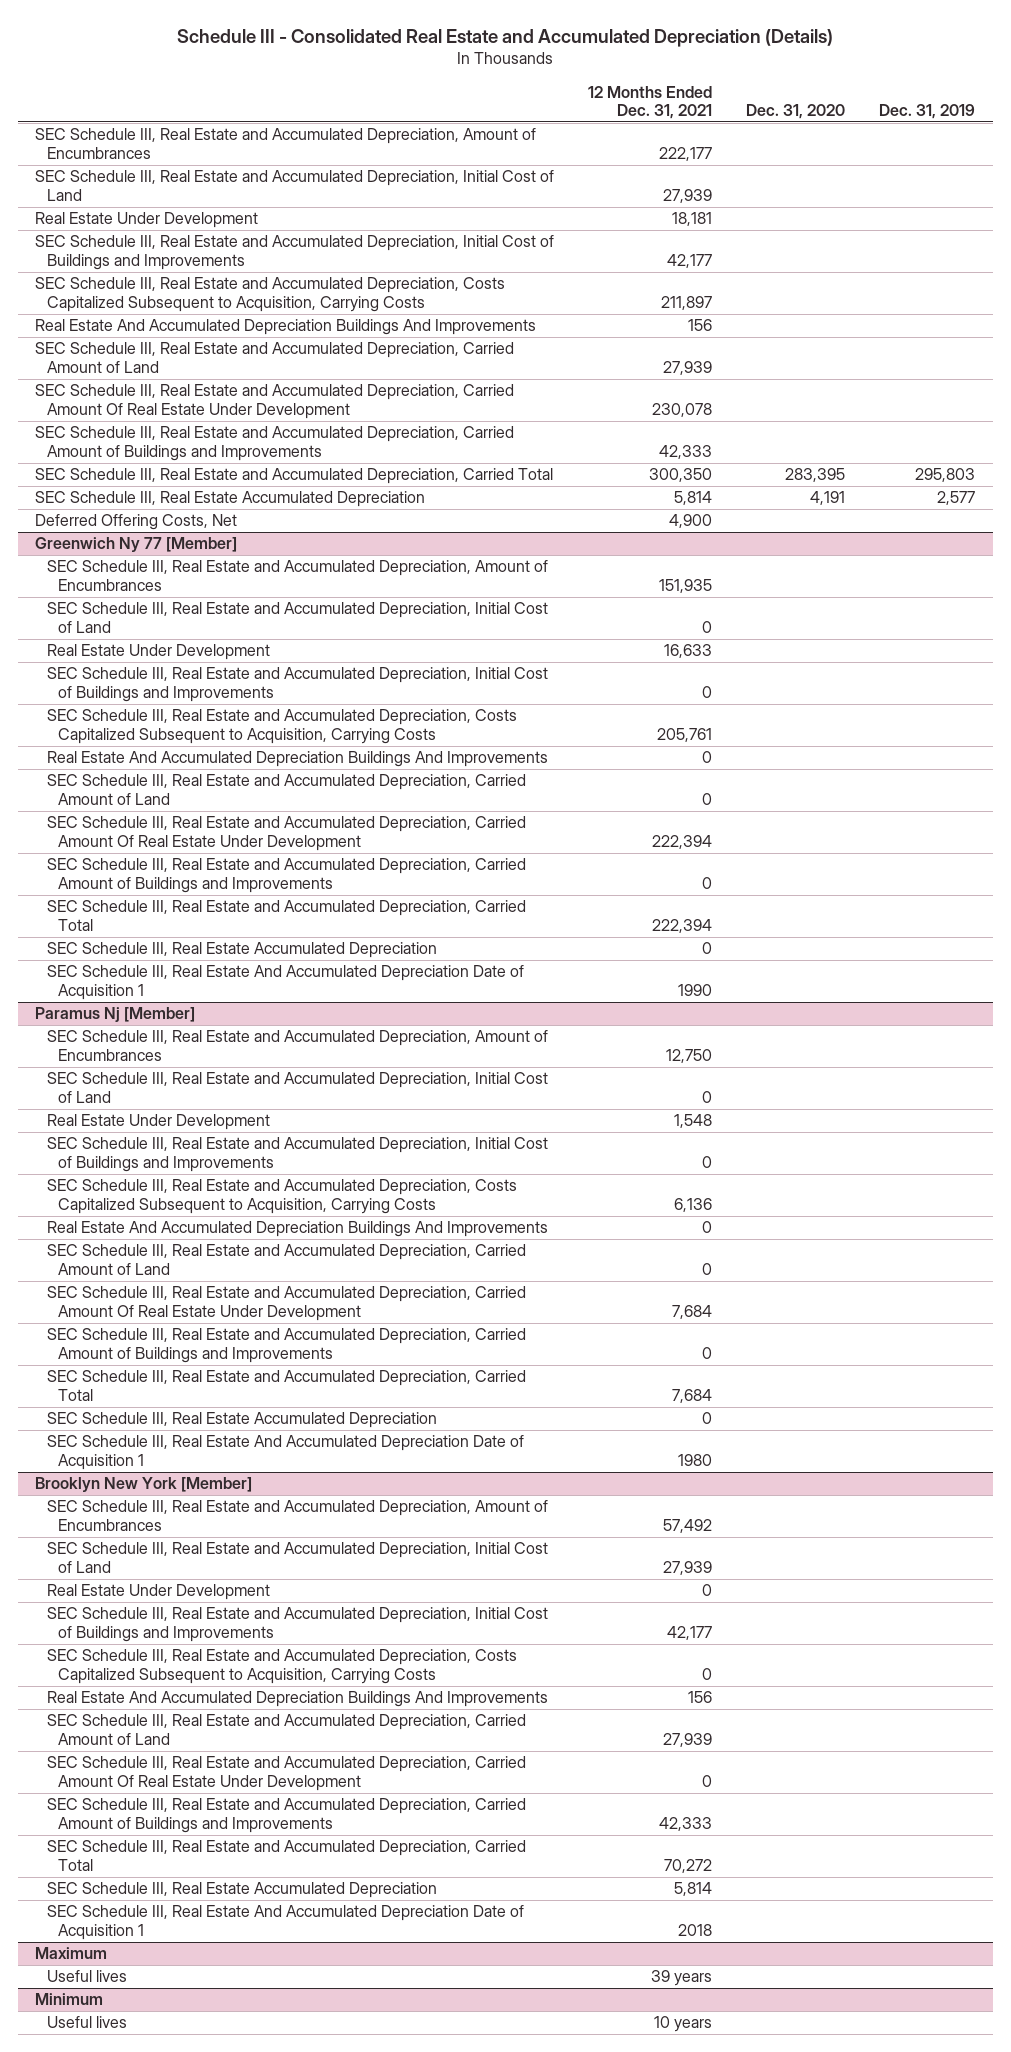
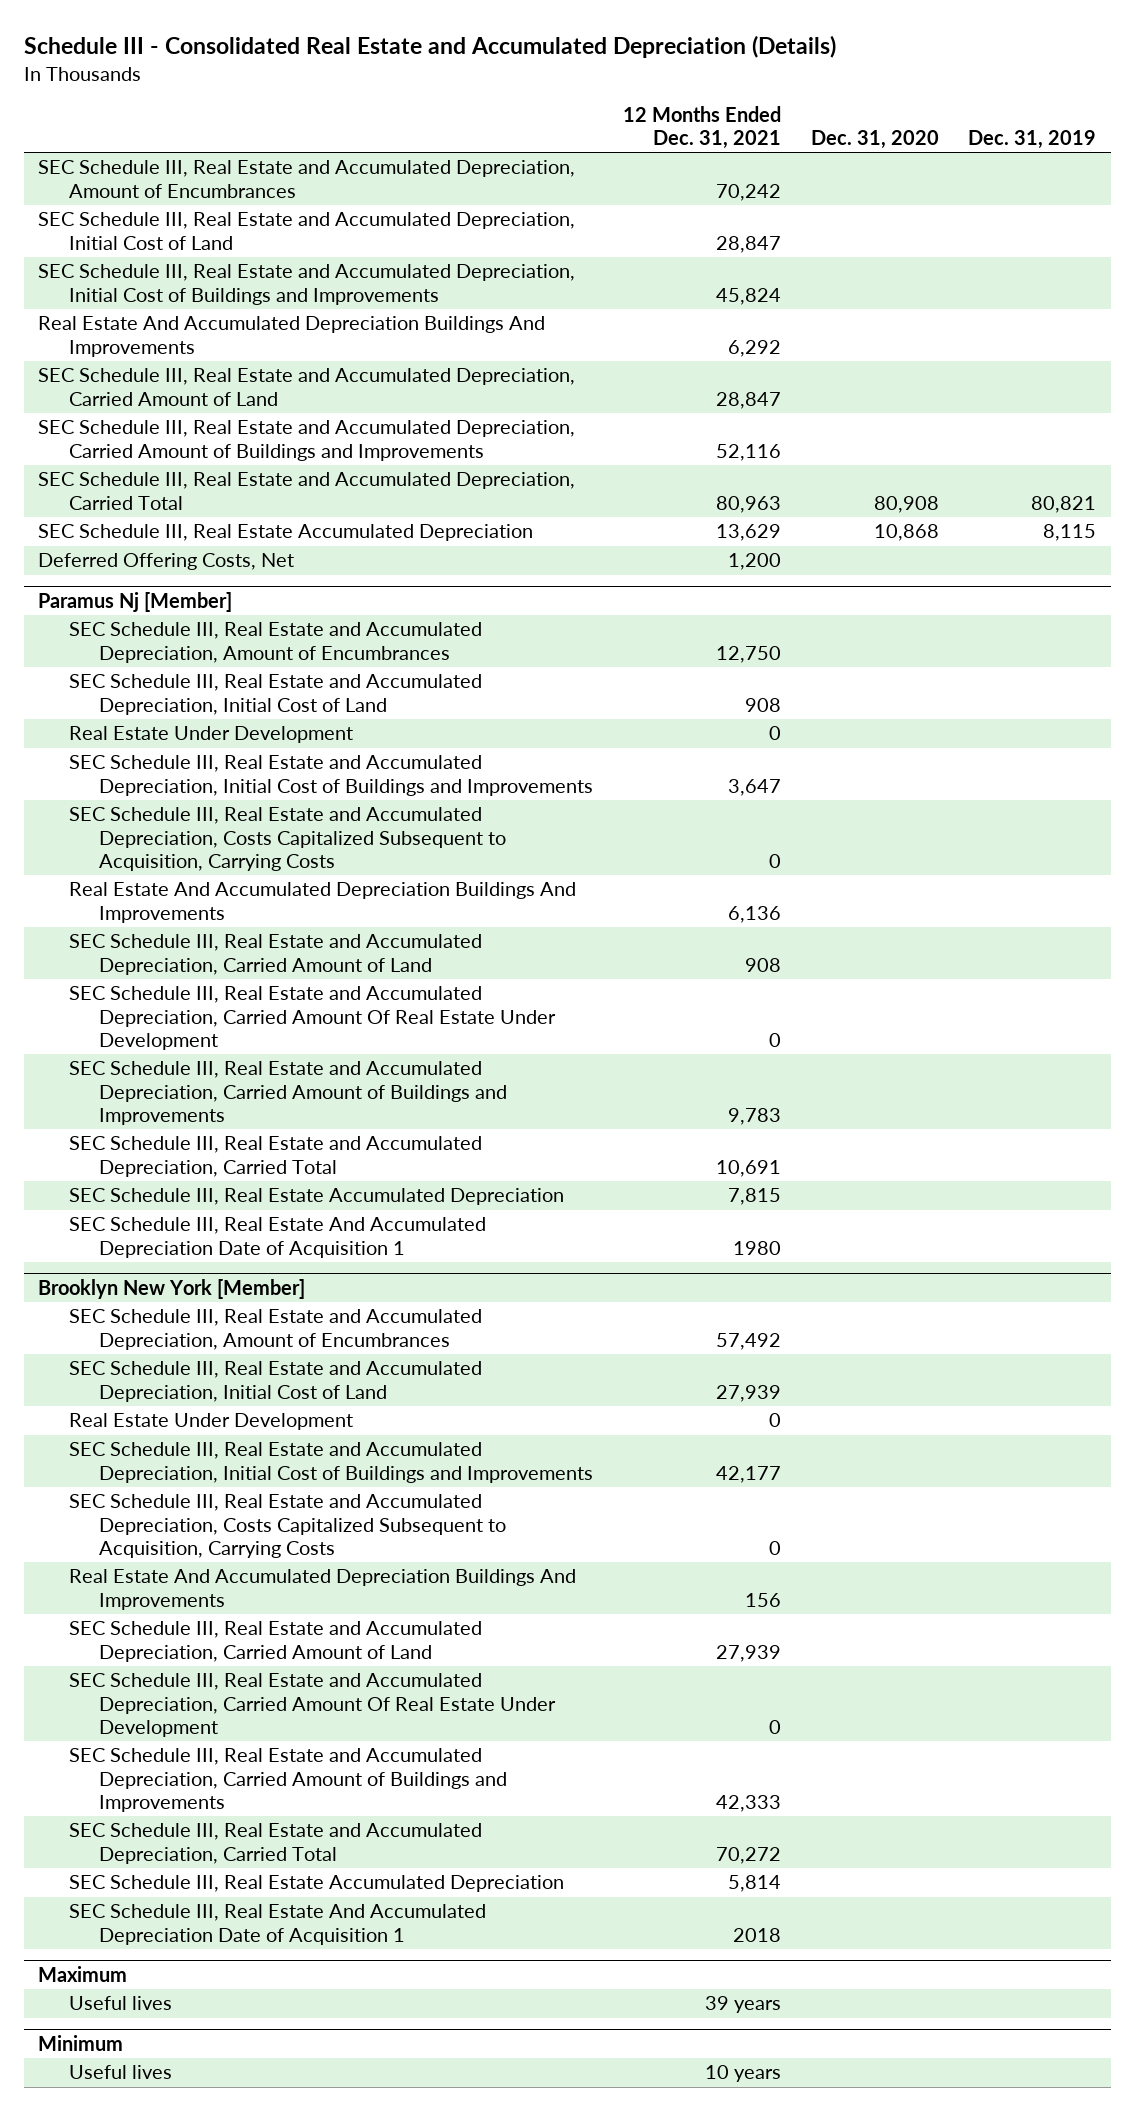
[35,212,259,229] Real Estate Under Development -> none
[35,277,506,312] SEC Schedule III, Real Estate and Accumulated Depreciation, Costs Capitalized Subsequent to Acquisition, Carrying Costs -> none
[35,384,515,419] SEC Schedule III, Real Estate and Accumulated Depreciation, Carried Amount Of Real Estate Under Development -> none
[35,537,238,553] Greenwich Ny 77 [Member] -> none
[46,560,548,591] SEC Schedule III, Real Estate and Accumulated Depreciation, Amount of Encumbrances -> none
[46,602,548,633] SEC Schedule III, Real Estate and Accumulated Depreciation, Initial Cost of Land -> none
[46,644,270,661] Real Estate Under Development -> none
[46,667,548,702] SEC Schedule III, Real Estate and Accumulated Depreciation, Initial Cost of Buildings and Improvements -> none
[46,709,517,744] SEC Schedule III, Real Estate and Accumulated Depreciation, Costs Capitalized Subsequent to Acquisition, Carrying Costs -> none
[46,751,548,768] Real Estate And Accumulated Depreciation Buildings And Improvements -> none
[46,774,526,805] SEC Schedule III, Real Estate and Accumulated Depreciation, Carried Amount of Land -> none
[46,816,526,851] SEC Schedule III, Real Estate and Accumulated Depreciation, Carried Amount Of Real Estate Under Development -> none
[46,858,526,893] SEC Schedule III, Real Estate and Accumulated Depreciation, Carried Amount of Buildings and Improvements -> none
[46,900,526,931] SEC Schedule III, Real Estate and Accumulated Depreciation, Carried Total -> none
[46,942,437,959] SEC Schedule III, Real Estate Accumulated Depreciation -> none
[46,965,524,1000] SEC Schedule III, Real Estate And Accumulated Depreciation Date of Acquisition 1 -> none
[659,146,713,161] 222,177 -> [715,183,781,201] 70,242
[663,188,713,203] 27,939 -> [715,235,781,253] 28,847
[667,253,713,268] 42,177 -> [715,287,781,305] 45,824
[688,319,713,332] 156 -> [727,339,781,357] 6,292
[663,360,713,375] 27,939 -> [715,391,781,409] 28,847
[659,444,713,459] 42,333 -> [715,443,781,461] 52,116
[649,468,713,483] 300,350 -> [715,495,781,513] 80,963
[785,468,846,483] 283,395 -> [873,495,939,513] 80,908
[915,468,976,483] 295,803 -> [1031,495,1097,513] 80,821
[674,491,713,506] 5,814 -> [715,524,781,542] 13,629
[810,491,846,506] 4,191 -> [873,524,939,542] 10,868
[937,491,976,506] 2,577 -> [1043,524,1097,542] 8,115
[669,514,713,529] 4,900 -> [727,553,781,571] 1,200
[702,1090,713,1103] 0 -> [744,697,781,712] 908
[674,1114,713,1129] 1,548 -> [768,726,781,741] 0
[702,1155,713,1168] 0 -> [727,778,781,796] 3,647
[674,1197,713,1212] 6,136 -> [768,853,781,868] 0
[702,1221,713,1234] 0 -> [727,905,781,923] 6,136
[702,1262,713,1275] 0 -> [744,957,781,972] 908
[672,1304,713,1319] 7,684 -> [768,1032,781,1047] 0
[702,1346,713,1359] 0 -> [727,1107,781,1125] 9,783
[672,1388,713,1403] 7,684 -> [715,1159,781,1177] 10,691
[702,1412,713,1425] 0 -> [727,1188,781,1206] 7,815

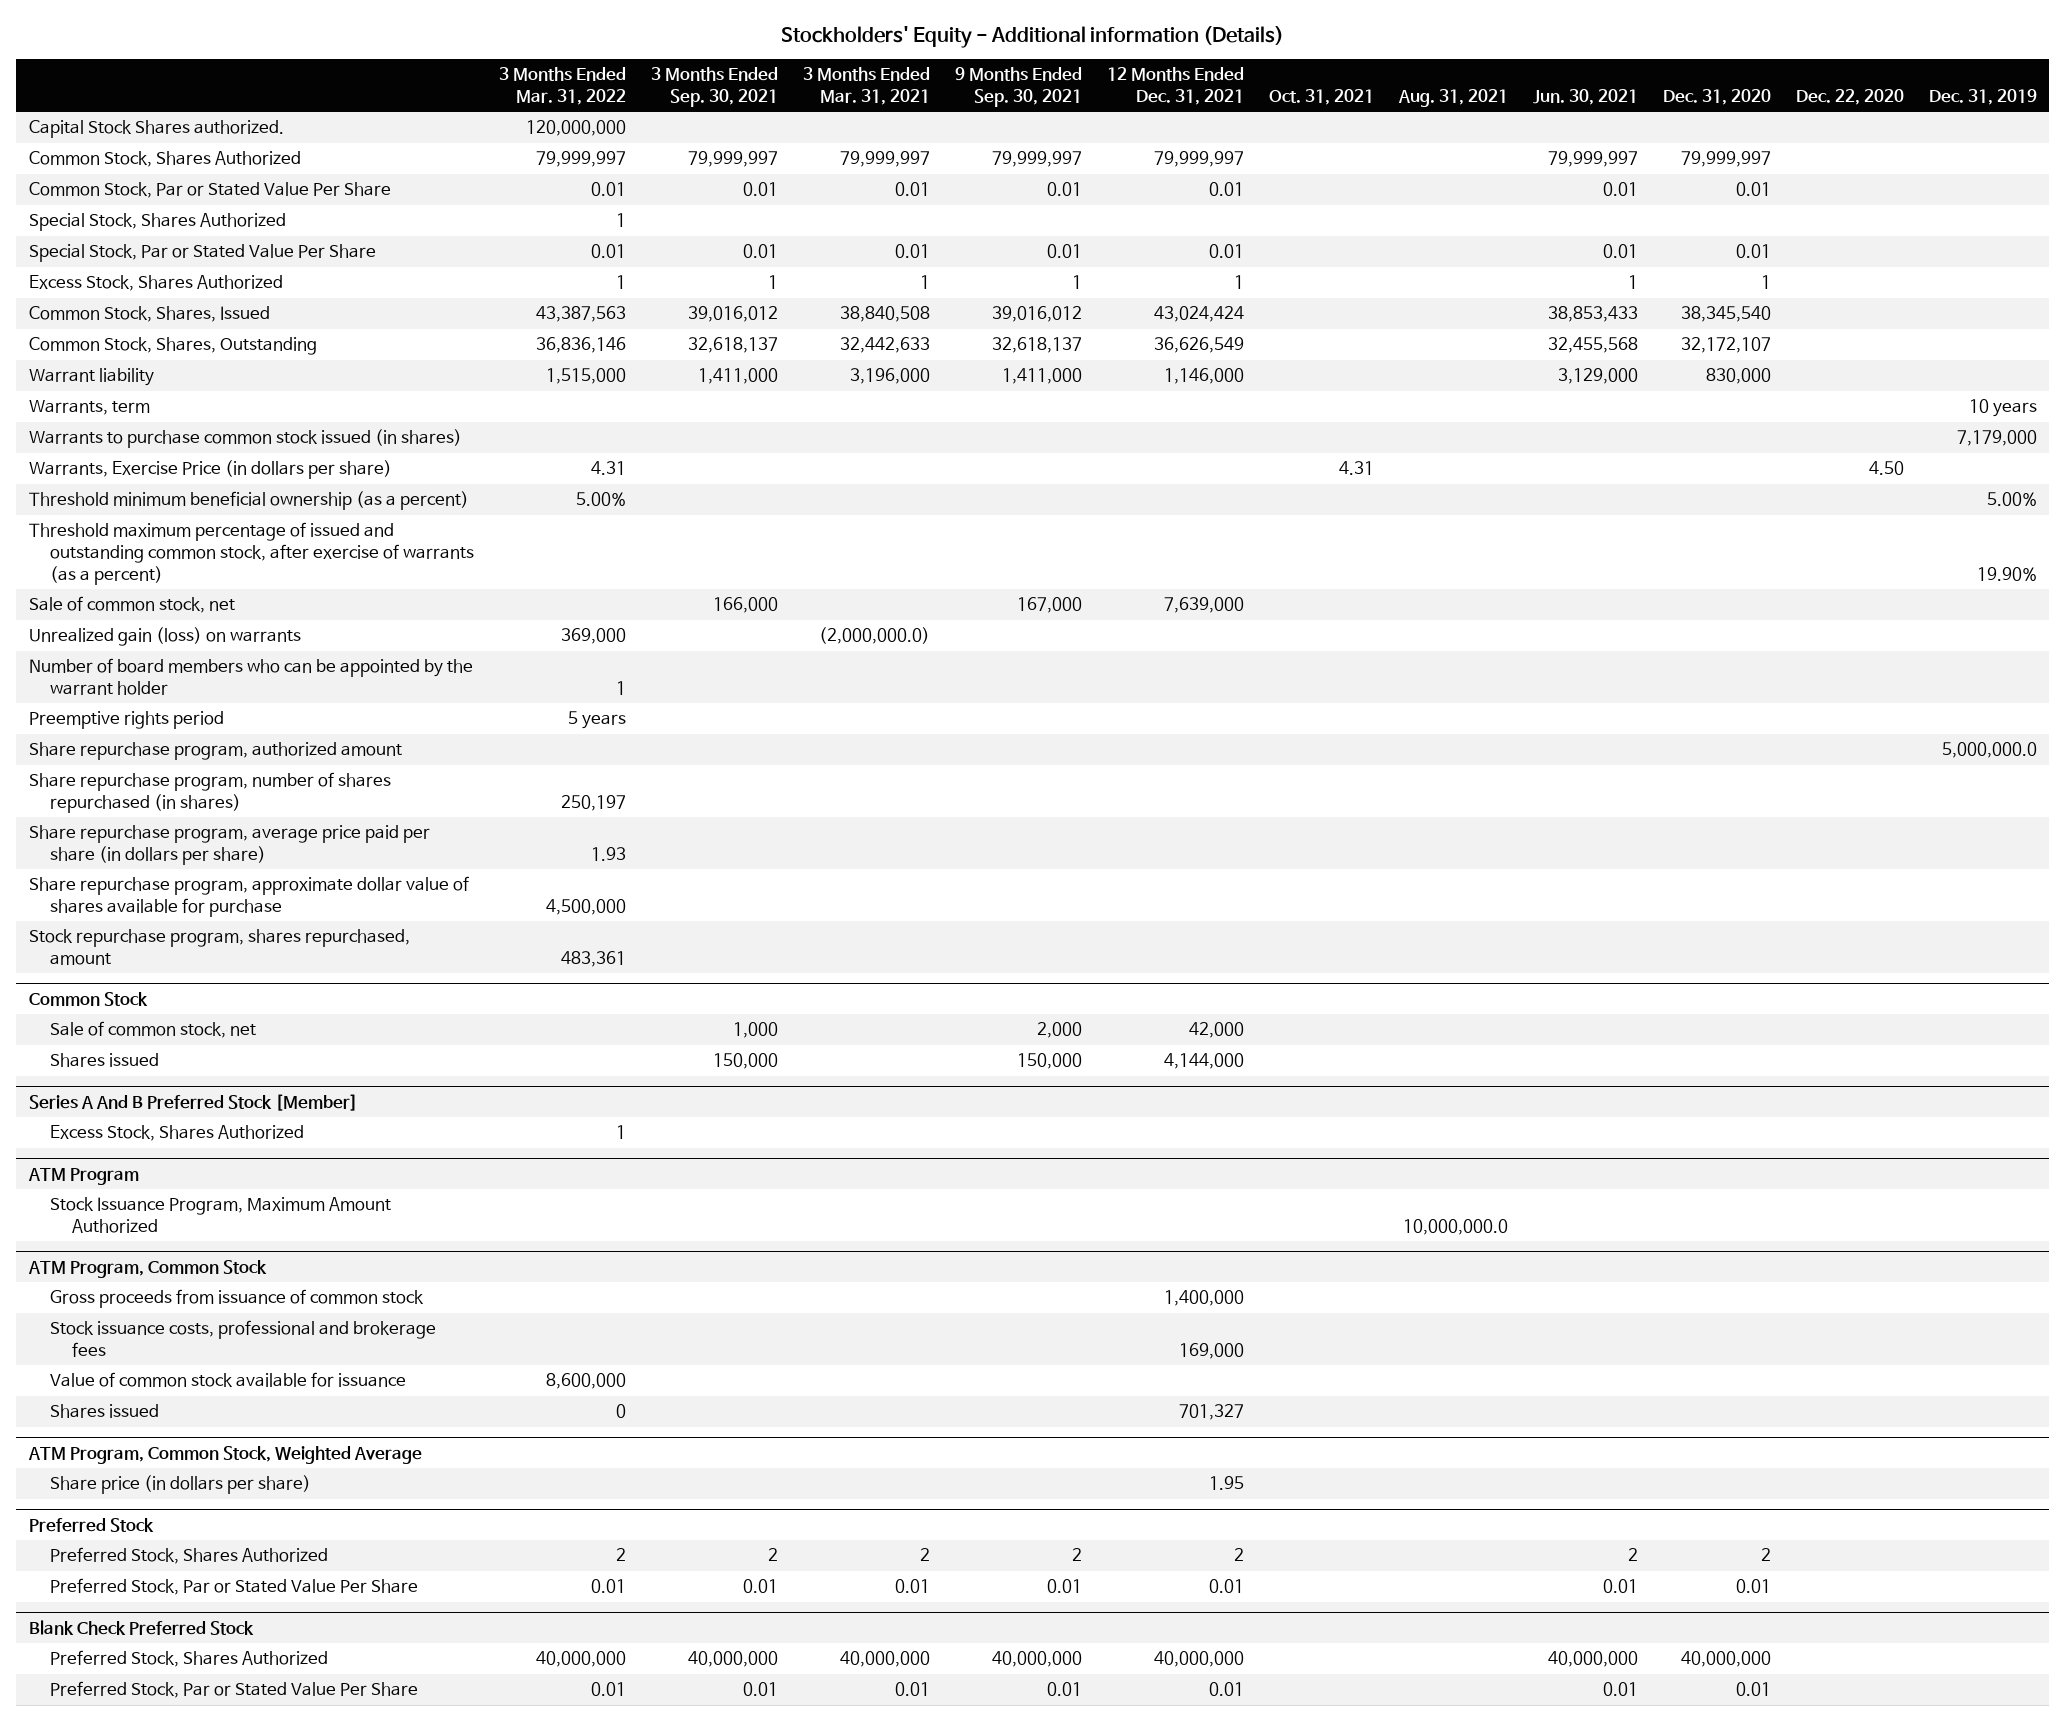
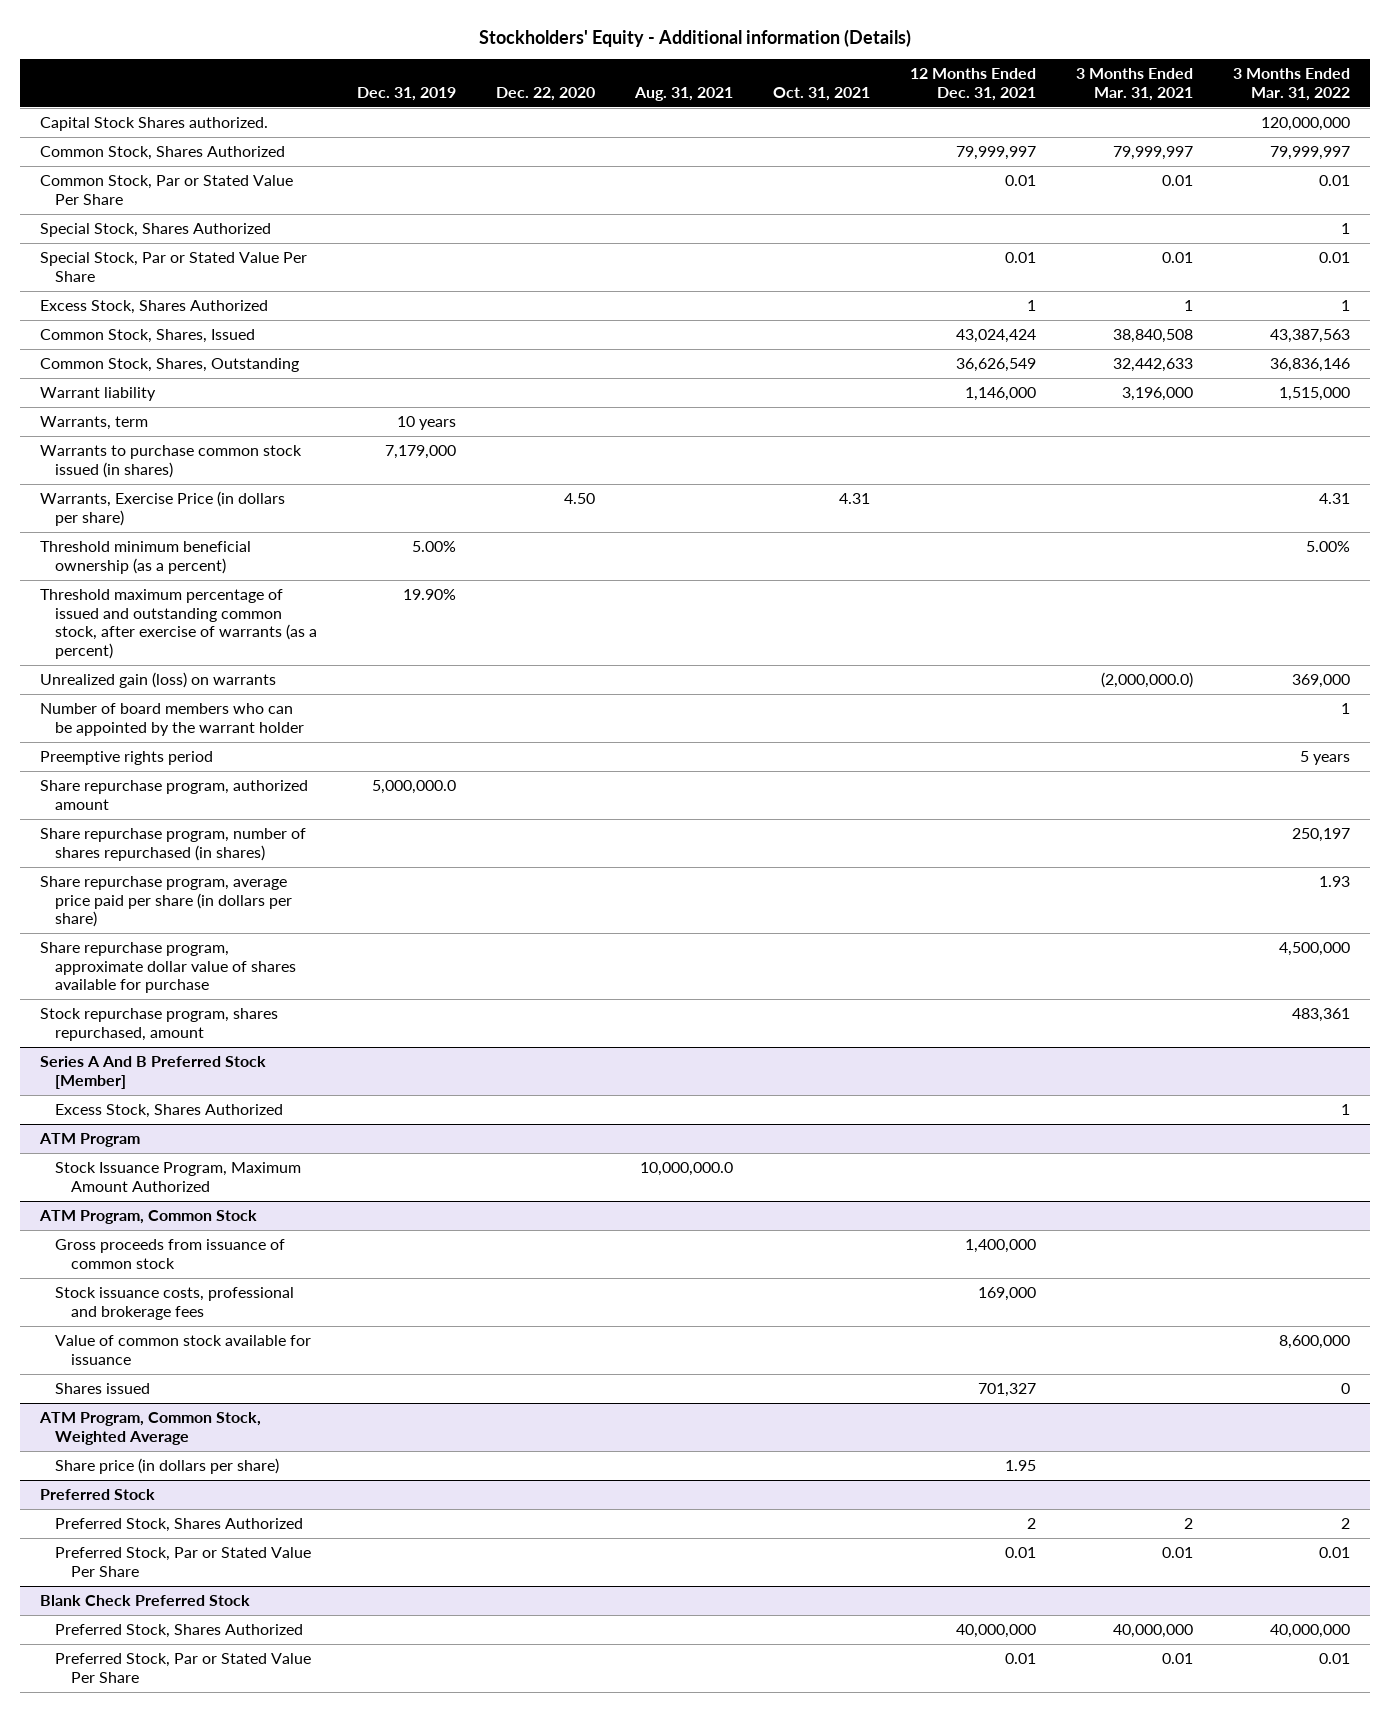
[651,67,779,108] 3 Months Ended Sep. 30, 2021 -> none
[955,67,1083,108] 9 Months Ended Sep. 30, 2021 -> none
[1533,89,1639,106] Jun. 30, 2021 -> none
[1663,89,1772,106] Dec. 31, 2020 -> none
[28,596,235,614] Sale of common stock, net -> none
[28,992,148,1007] Common Stock -> none
[50,1021,257,1039] Sale of common stock, net -> none
[50,1053,160,1068] Shares issued -> none

